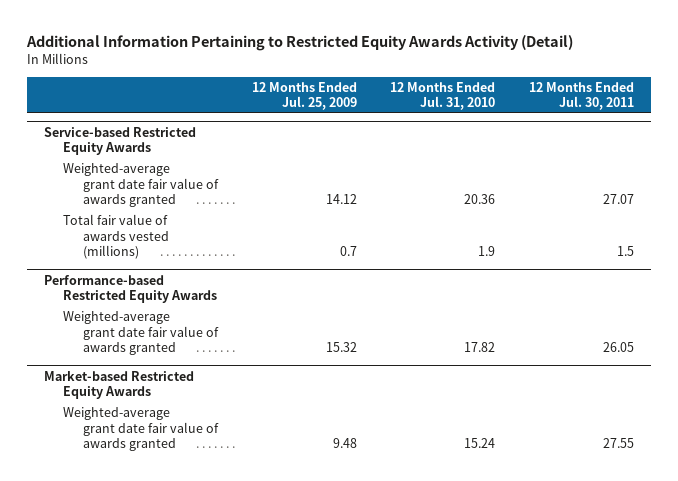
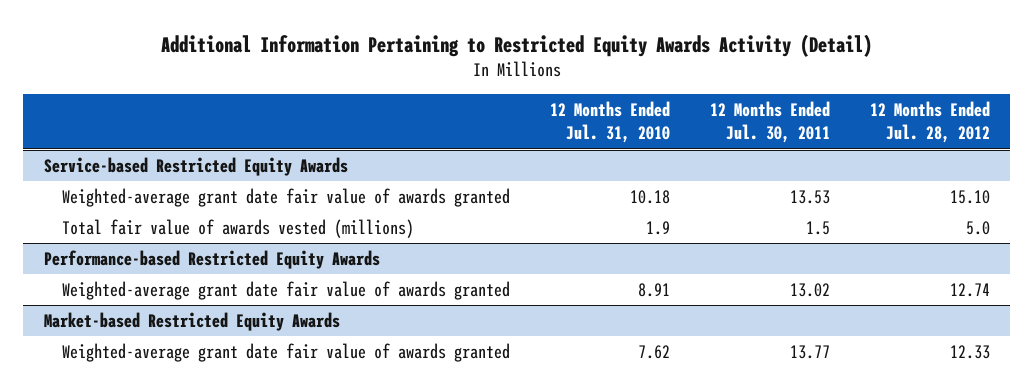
[251,81,357,111] 12 Months Ended Jul. 25, 2009 -> none
none -> [870,101,991,144] 12 Months Ended Jul. 28, 2012
[464,194,496,205] 20.36 -> [629,190,670,205] 10.18
[602,194,634,205] 27.07 -> [790,190,831,205] 13.53
[464,342,496,353] 17.82 -> [637,283,670,298] 8.91
[602,342,634,353] 26.05 -> [790,283,831,298] 13.02
[464,438,496,449] 15.24 -> [637,345,670,360] 7.62
[602,438,634,449] 27.55 -> [790,345,831,360] 13.77

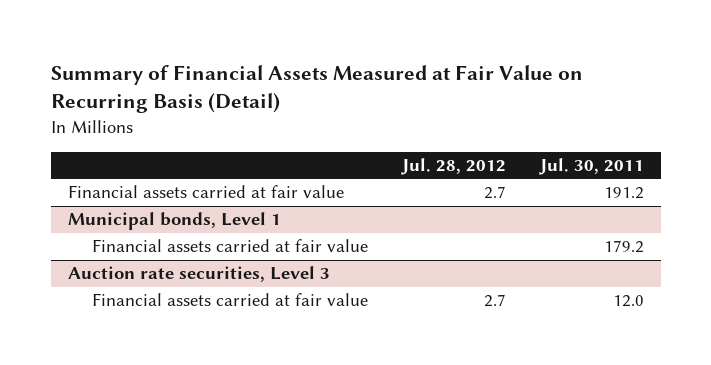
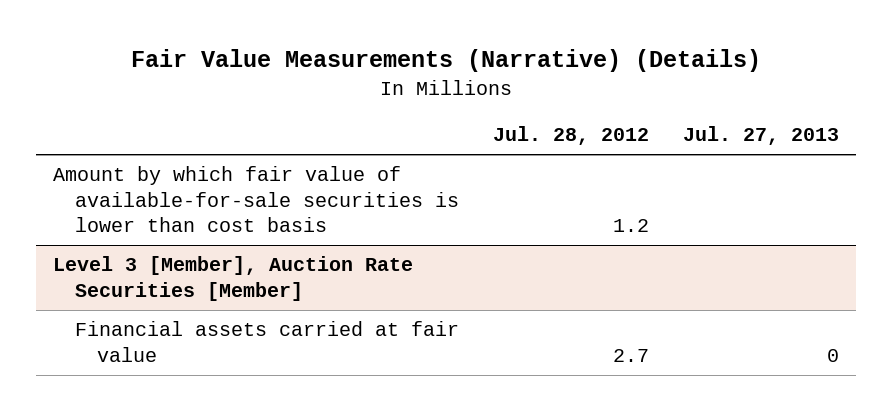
[50,64,583,114] Summary of Financial Assets Measured at Fair Value on Recurring Basis (Detail) -> [130,49,761,73] Fair Value Measurements (Narrative) (Details)
[538,157,644,175] Jul. 30, 2011 -> none
none -> [682,126,839,146] Jul. 27, 2013
[67,185,344,199] Financial assets carried at fair value -> none
[67,212,281,231] Municipal bonds, Level 1 -> none
[92,239,369,253] Financial assets carried at fair value -> none
none -> [52,166,460,233] Amount by which fair value of available-for-sale securities is lower than cost basis
[67,266,330,283] Auction rate securities, Level 3 -> [52,256,413,301] Level 3 [Member], Auction Rate Securities [Member]

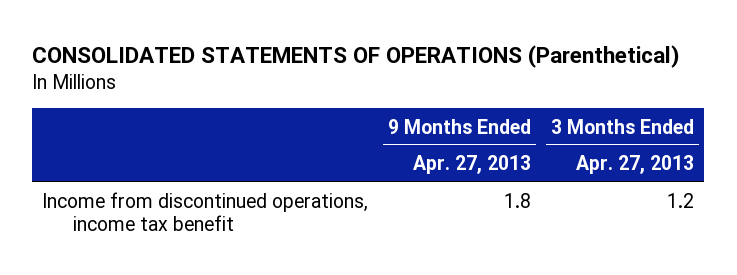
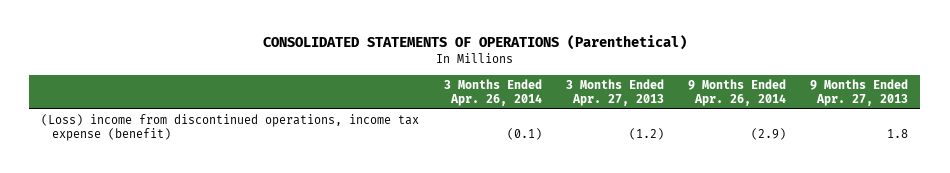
none -> [443,78,542,106] 3 Months Ended Apr. 26, 2014
none -> [688,78,787,106] 9 Months Ended Apr. 26, 2014
[42,192,369,232] Income from discontinued operations, income tax benefit -> [41,114,420,142] (Loss) income from discontinued operations, income tax expense (benefit)
[667,193,695,209] 1.2 -> [628,128,664,141] (1.2)

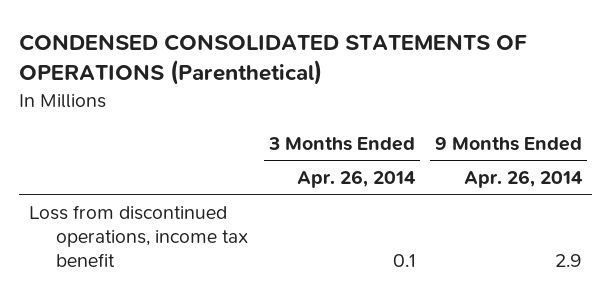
[262,35,687,51] CONSOLIDATED STATEMENTS OF OPERATIONS (Parenthetical) -> [19,33,528,86] CONDENSED CONSOLIDATED STATEMENTS OF OPERATIONS (Parenthetical)
[565,78,664,106] 3 Months Ended Apr. 27, 2013 -> none
[810,78,909,106] 9 Months Ended Apr. 27, 2013 -> none
[41,114,420,142] (Loss) income from discontinued operations, income tax expense (benefit) -> [29,204,249,267] Loss from discontinued operations, income tax benefit
[506,128,542,141] (0.1) -> [392,253,415,267] 0.1
[751,128,787,141] (2.9) -> [555,253,583,267] 2.9

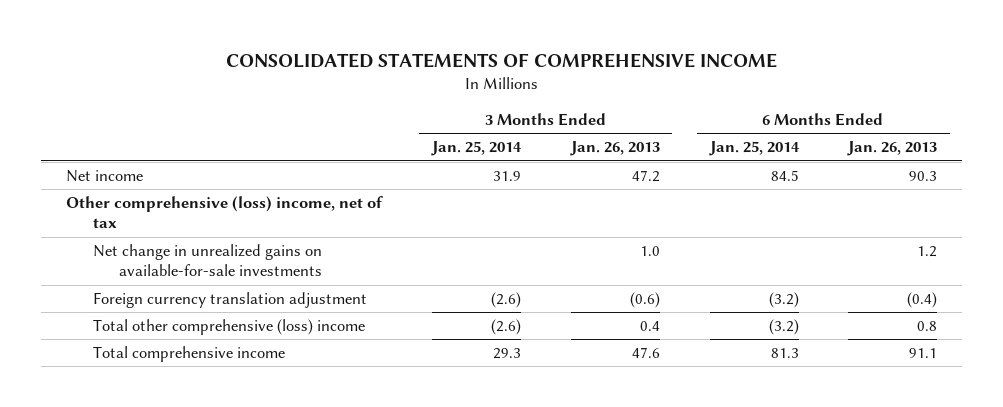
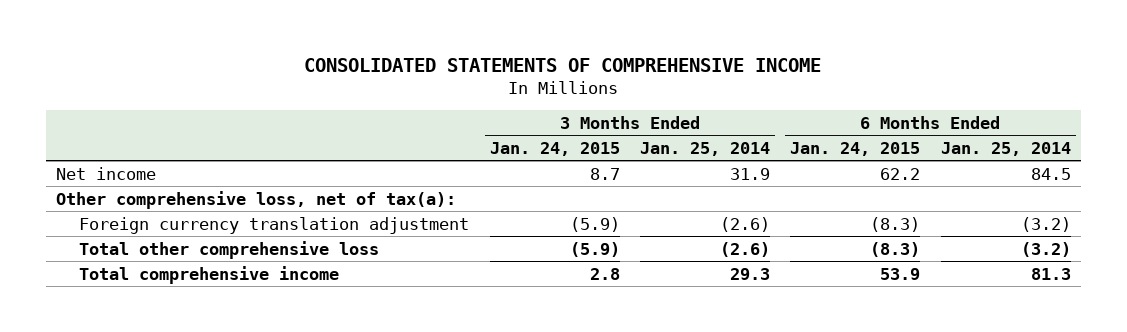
[569,141,660,157] Jan. 26, 2013 -> none
[847,141,938,157] Jan. 26, 2013 -> none
none -> [489,141,620,156] Jan. 24, 2015
none -> [790,141,921,156] Jan. 24, 2015
[92,244,323,277] Net change in unrealized gains on available-for-sale investments -> none
[65,196,383,229] Other comprehensive (loss) income, net of tax -> [56,190,457,209] Other comprehensive loss, net of tax(a):
[92,319,365,336] Total other comprehensive (loss) income -> [79,240,380,259] Total other comprehensive loss

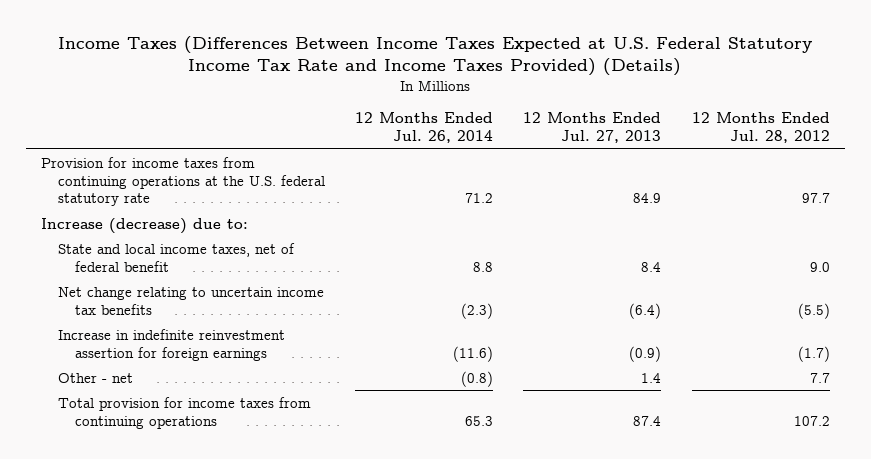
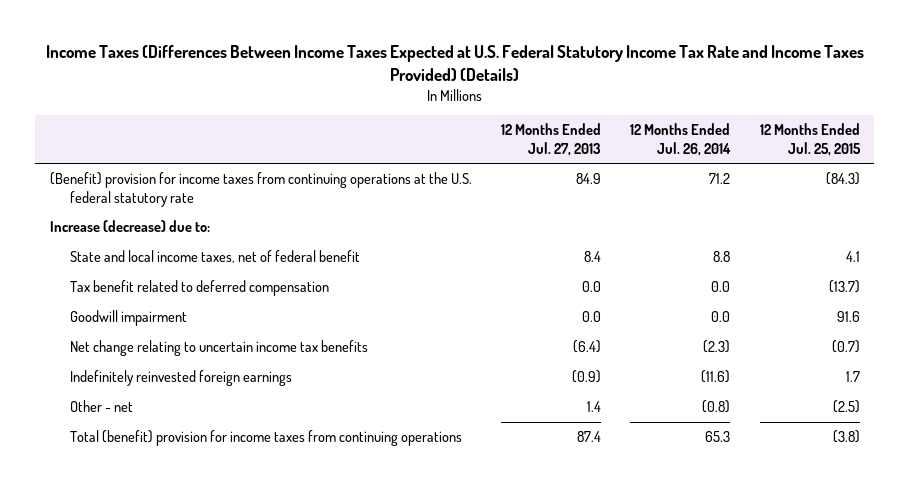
[691,112,830,144] 12 Months Ended Jul. 28, 2012 -> none
none -> [759,123,861,156] 12 Months Ended Jul. 25, 2015
[41,156,326,207] Provision for income taxes from continuing operations at the U.S. federal statutory rate -> [50,172,473,207] (Benefit) provision for income taxes from continuing operations at the U.S. federal statutory rate
none -> [70,280,330,297] Tax benefit related to deferred compensation
none -> [70,310,188,327] Goodwill impairment
[58,328,286,361] Increase in indefinite reinvestment assertion for foreign earnings -> [70,370,293,387] Indefinitely reinvested foreign earnings
[58,396,312,429] Total provision for income taxes from continuing operations -> [70,430,463,447] Total (benefit) provision for income taxes from continuing operations

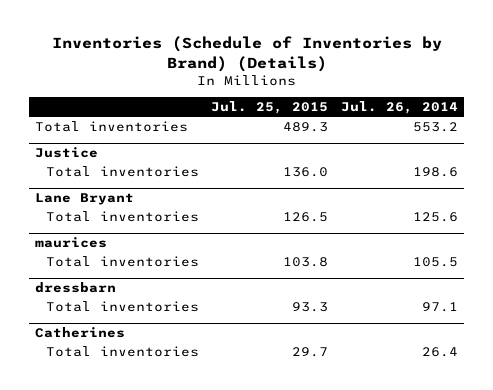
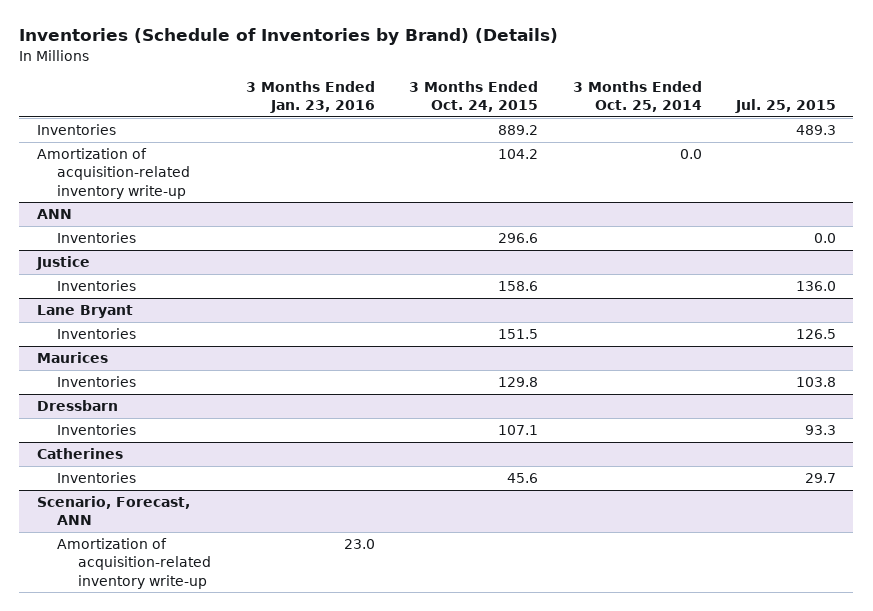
[340,101,458,115] Jul. 26, 2014 -> none
none -> [245,80,375,114] 3 Months Ended Jan. 23, 2016
none -> [409,80,539,113] 3 Months Ended Oct. 24, 2015
none -> [572,80,702,113] 3 Months Ended Oct. 25, 2014
[35,120,189,132] Total inventories -> [36,123,116,135] Inventories
none -> [36,147,191,199] Amortization of acquisition-related inventory write-up
none -> [36,208,72,219] ANN
none -> [57,231,137,243] Inventories
[45,165,199,177] Total inventories -> [57,279,137,291] Inventories
[45,210,199,222] Total inventories -> [57,327,137,339] Inventories
[35,237,108,249] maurices -> [36,351,108,363] Maurices
[45,255,199,267] Total inventories -> [57,375,137,387] Inventories
[35,282,117,294] dressbarn -> [36,399,118,411] Dressbarn
[45,300,199,312] Total inventories -> [57,423,137,435] Inventories
[45,345,199,357] Total inventories -> [57,471,137,483] Inventories
none -> [36,495,190,526] Scenario, Forecast, ANN
none -> [57,537,212,589] Amortization of acquisition-related inventory write-up

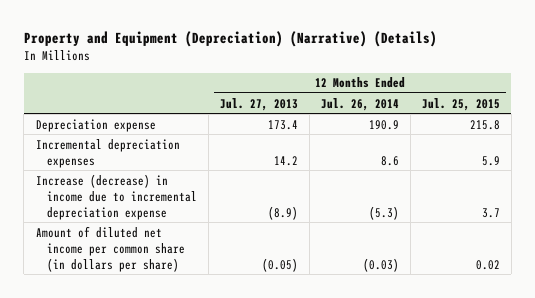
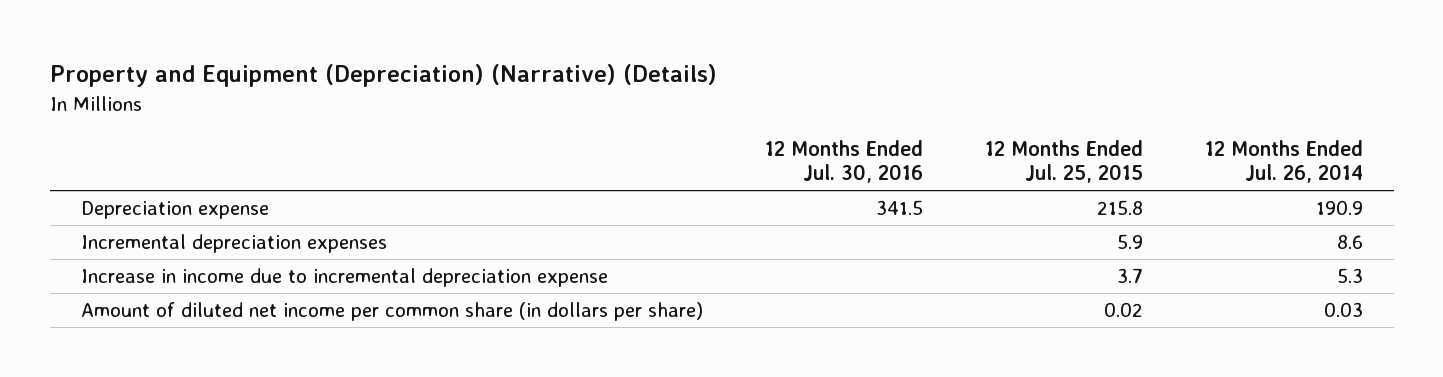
[219,97,298,111] Jul. 27, 2013 -> none
none -> [764,139,923,184] 12 Months Ended Jul. 30, 2016
[35,173,197,220] Increase (decrease) in income due to incremental depreciation expense -> [80,268,608,288] Increase in income due to incremental depreciation expense
[368,205,399,220] (5.3) -> [1336,268,1363,284] 5.3
[362,257,399,272] (0.03) -> [1323,302,1363,318] 0.03

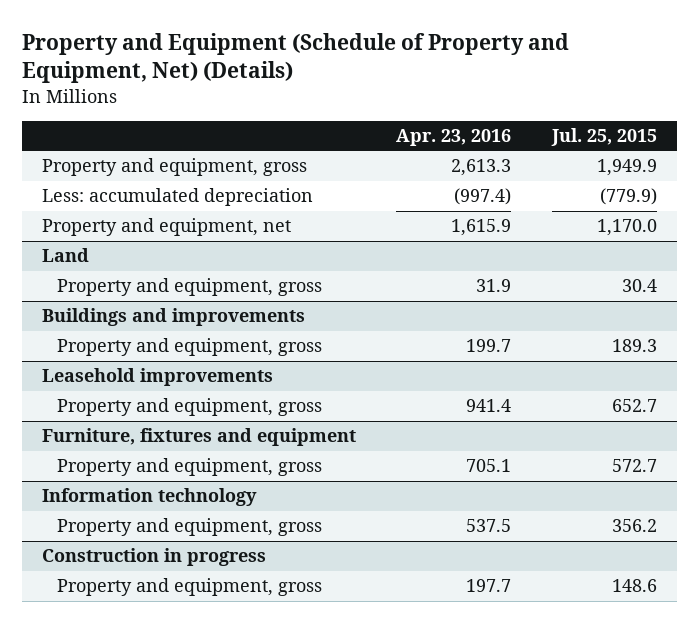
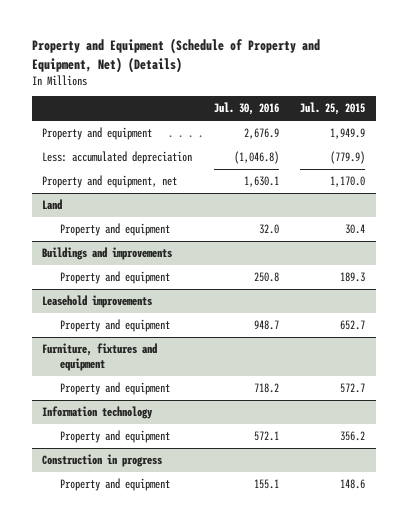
[396,129,512,147] Apr. 23, 2016 -> none
none -> [213,102,279,116] Jul. 30, 2016
[41,158,307,177] Property and equipment, gross -> [42,127,153,141] Property and equipment
[57,278,323,297] Property and equipment, gross -> [59,223,170,237] Property and equipment
[57,338,323,357] Property and equipment, gross -> [59,271,170,285] Property and equipment
[57,398,323,417] Property and equipment, gross -> [59,319,170,333] Property and equipment
[57,458,323,477] Property and equipment, gross -> [59,382,170,396] Property and equipment
[57,518,323,537] Property and equipment, gross -> [59,430,170,444] Property and equipment
[57,578,323,597] Property and equipment, gross -> [59,478,170,492] Property and equipment

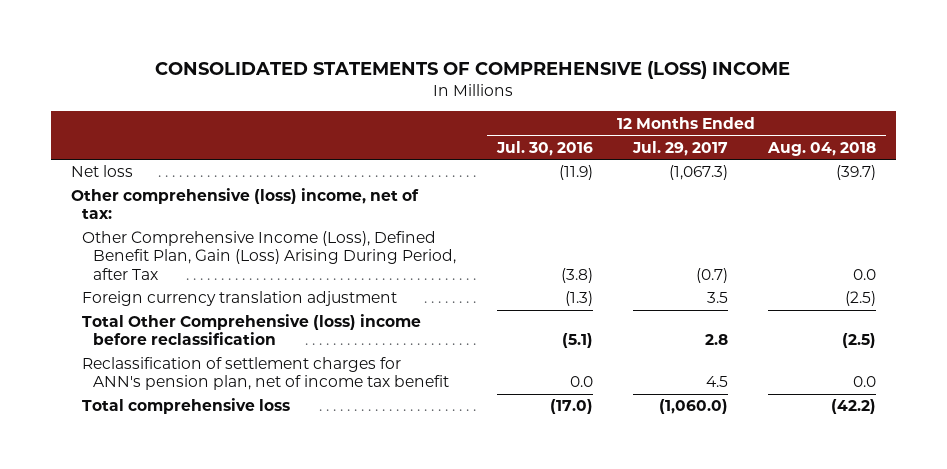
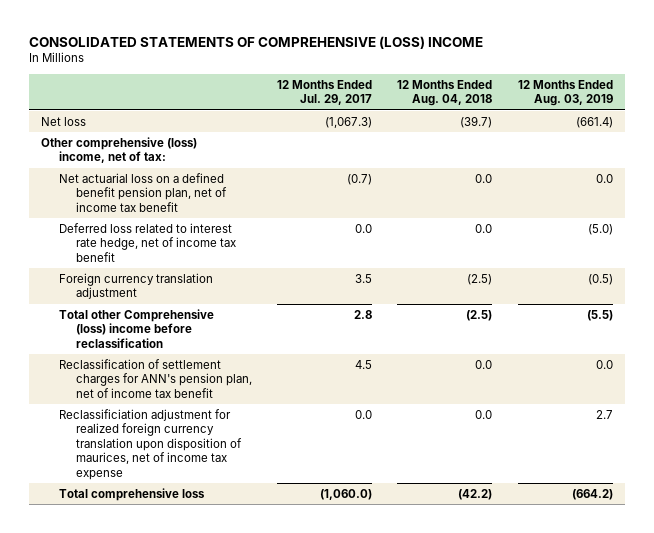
[495,140,593,156] Jul. 30, 2016 -> none
none -> [517,79,613,107] 12 Months Ended Aug. 03, 2019
[82,231,457,280] Other Comprehensive Income (Loss), Defined Benefit Plan, Gain (Loss) Arising During Period, after Tax -> [58,172,227,212] Net actuarial loss on a defined benefit pension plan, net of income tax benefit
none -> [58,222,236,262] Deferred loss related to interest rate hedge, net of income tax benefit
[82,314,422,346] Total Other Comprehensive (loss) income before reclassification -> [58,308,214,348] Total other Comprehensive (loss) income before reclassification
none -> [58,408,242,480] Reclassificiation adjustment for realized foreign currency translation upon disposition of maurices, net of income tax expense

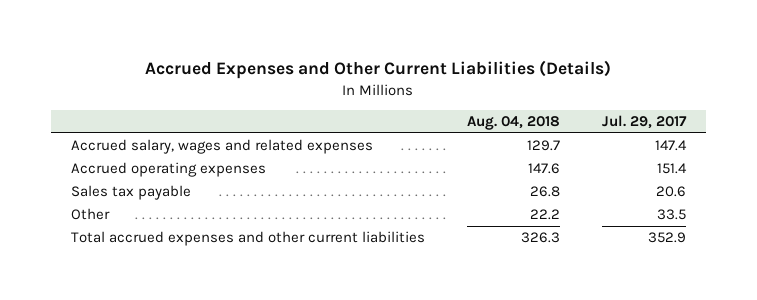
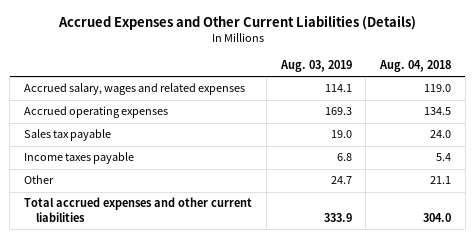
[601,114,687,129] Jul. 29, 2017 -> none
none -> [279,59,352,72] Aug. 03, 2019
[526,140,560,152] 129.7 -> [424,84,452,93] 119.0
[527,163,560,175] 147.6 -> [424,107,452,116] 134.5
[529,186,560,198] 26.8 -> [430,130,452,139] 24.0
none -> [24,152,135,165] Income taxes payable
[529,209,560,221] 22.2 -> [430,176,452,185] 21.1
[520,232,560,244] 326.3 -> [423,212,452,222] 304.0

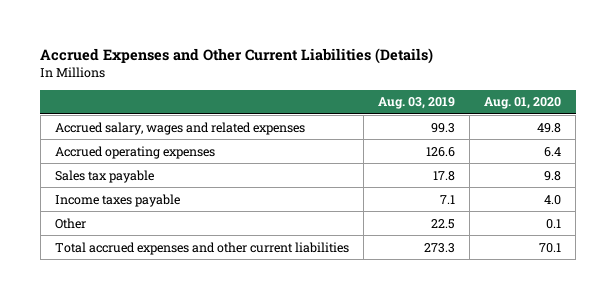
[379,59,452,72] Aug. 04, 2018 -> none
none -> [483,97,561,110] Aug. 01, 2020
[324,84,352,93] 114.1 -> [430,122,455,133] 99.3
[324,107,352,116] 169.3 -> [425,146,455,157] 126.6
[330,130,352,139] 19.0 -> [432,170,455,181] 17.8
[336,153,352,162] 6.8 -> [439,194,455,204] 7.1
[330,176,352,185] 24.7 -> [430,218,455,229] 22.5
[323,212,352,222] 333.9 -> [423,242,455,253] 273.3

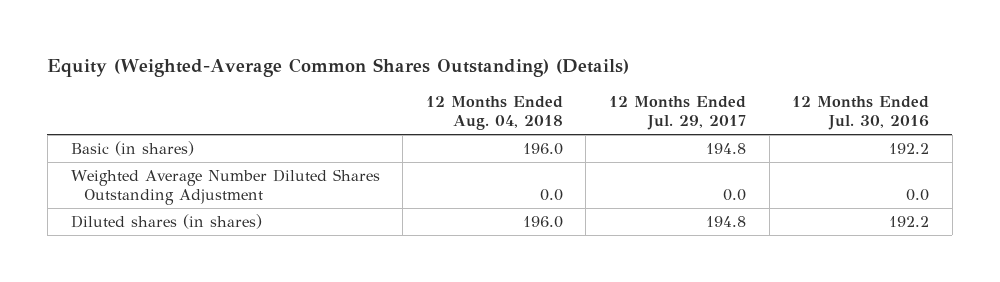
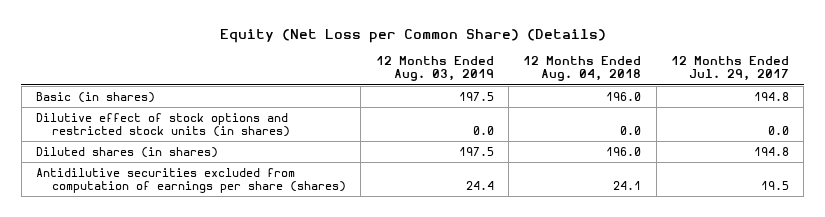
[47,58,630,78] Equity (Weighted-Average Common Shares Outstanding) (Details) -> [219,28,606,43] Equity (Net Loss per Common Share) (Details)
[792,96,930,131] 12 Months Ended Jul. 30, 2016 -> none
none -> [375,56,494,82] 12 Months Ended Aug. 03, 2019
[70,168,380,206] Weighted Average Number Diluted Shares Outstanding Adjustment -> [36,112,290,138] Dilutive effect of stock options and restricted stock units (in shares)
none -> [36,167,346,194] Antidilutive securities excluded from computation of earnings per share (shares)

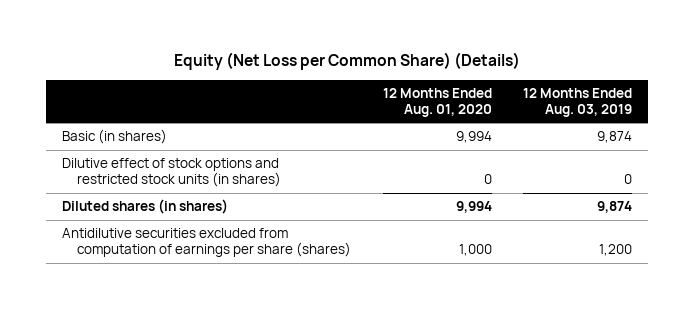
[523,56,642,82] 12 Months Ended Aug. 04, 2018 -> none
[670,56,789,82] 12 Months Ended Jul. 29, 2017 -> none
none -> [382,87,492,117] 12 Months Ended Aug. 01, 2020
[458,91,494,101] 197.5 -> [597,131,633,144] 9,874
[472,126,494,136] 0.0 -> [624,174,633,185] 0
[458,146,494,156] 197.5 -> [597,201,633,214] 9,874
[465,181,494,191] 24.4 -> [599,244,633,257] 1,200

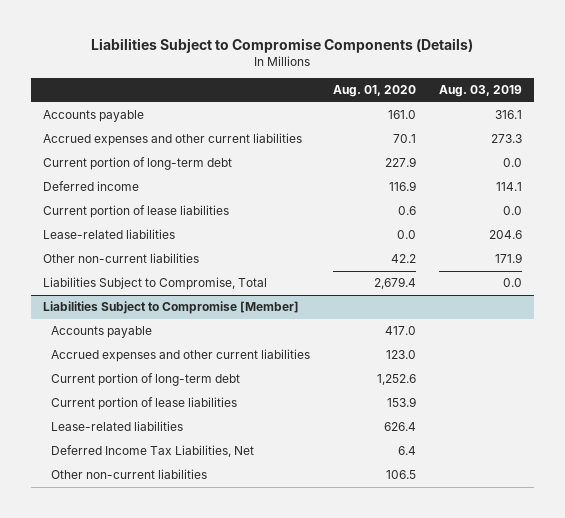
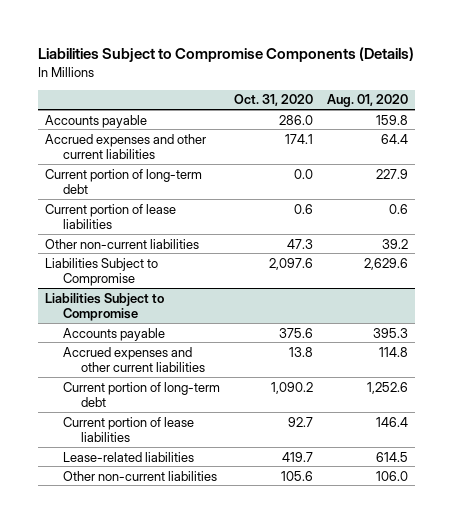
[439,85,523,98] Aug. 03, 2019 -> none
none -> [234,94,314,107] Oct. 31, 2020
[388,110,417,120] 161.0 -> [376,114,409,125] 159.8
[393,134,417,144] 70.1 -> [381,133,409,144] 64.4
[42,181,139,192] Deferred income -> none
[42,229,175,240] Lease-related liabilities -> none
[391,254,417,264] 42.2 -> [382,238,409,249] 39.2
[42,277,267,291] Liabilities Subject to Compromise, Total -> [45,257,159,287] Liabilities Subject to Compromise
[374,277,417,290] 2,679.4 -> [364,257,409,270] 2,629.6
[42,301,299,315] Liabilities Subject to Compromise [Member] -> [45,292,165,322] Liabilities Subject to Compromise
[385,326,417,336] 417.0 -> [373,327,409,338] 395.3
[386,350,417,360] 123.0 -> [379,346,409,357] 114.8
[51,445,255,458] Deferred Income Tax Liabilities, Net -> none
[387,397,417,408] 153.9 -> [376,416,409,427] 146.4
[384,422,417,432] 626.4 -> [376,451,409,462] 614.5
[386,470,417,480] 106.5 -> [376,470,409,481] 106.0

